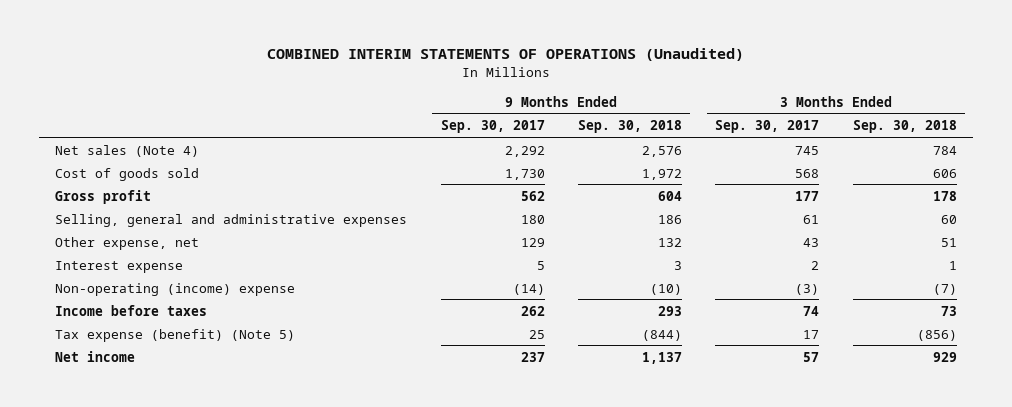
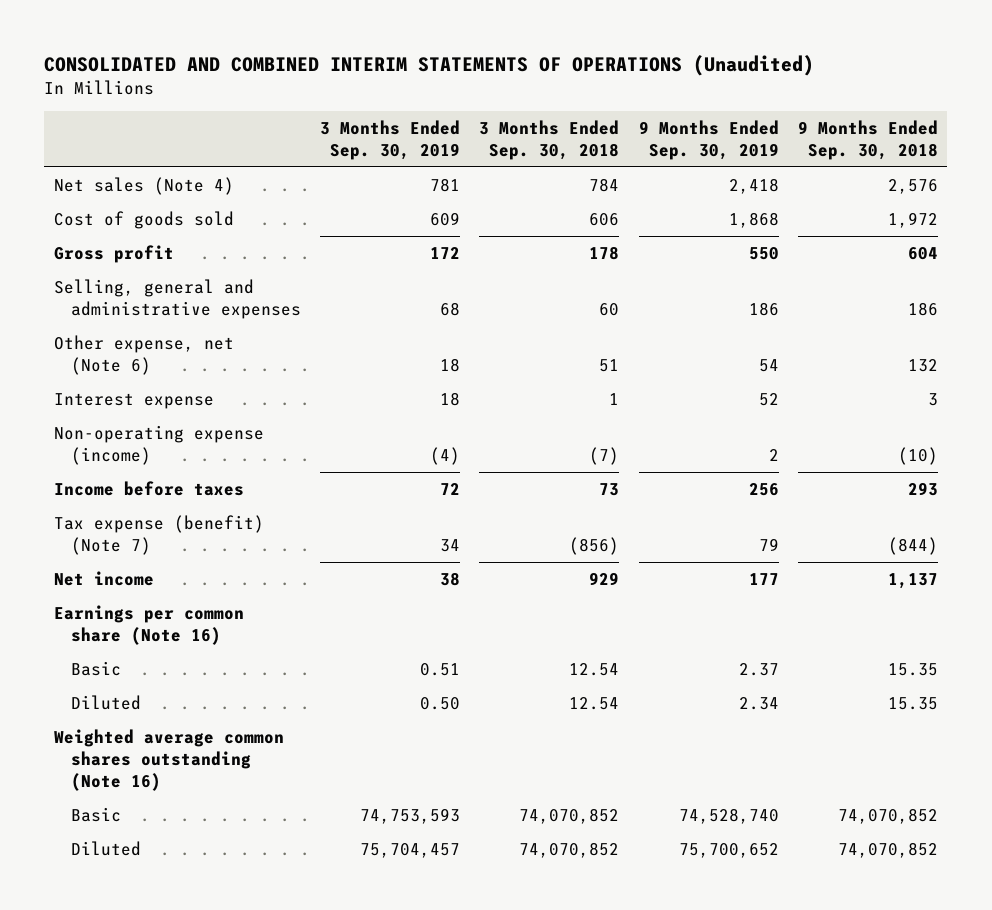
[266,48,744,62] COMBINED INTERIM STATEMENTS OF OPERATIONS (Unaudited) -> [44,54,815,76] CONSOLIDATED AND COMBINED INTERIM STATEMENTS OF OPERATIONS (Unaudited)
[440,120,545,134] Sep. 30, 2017 -> none
[715,120,820,134] Sep. 30, 2017 -> none
none -> [319,119,460,160] 3 Months Ended Sep. 30, 2019
none -> [638,119,779,160] 9 Months Ended Sep. 30, 2019
[55,236,200,250] Other expense, net -> [53,335,234,375] Other expense, net (Note 6)
[55,282,296,296] Non-operating (income) expense -> [53,425,264,465] Non-operating expense (income)
[55,328,296,342] Tax expense (benefit) (Note 5) -> [53,515,264,555] Tax expense (benefit) (Note 7)
none -> [53,605,244,645] Earnings per common share (Note 16)
none -> [70,661,121,677] Basic
none -> [70,695,141,711] Diluted
none -> [53,729,284,791] Weighted average common shares outstanding (Note 16)
none -> [70,807,121,823] Basic
none -> [70,841,141,857] Diluted

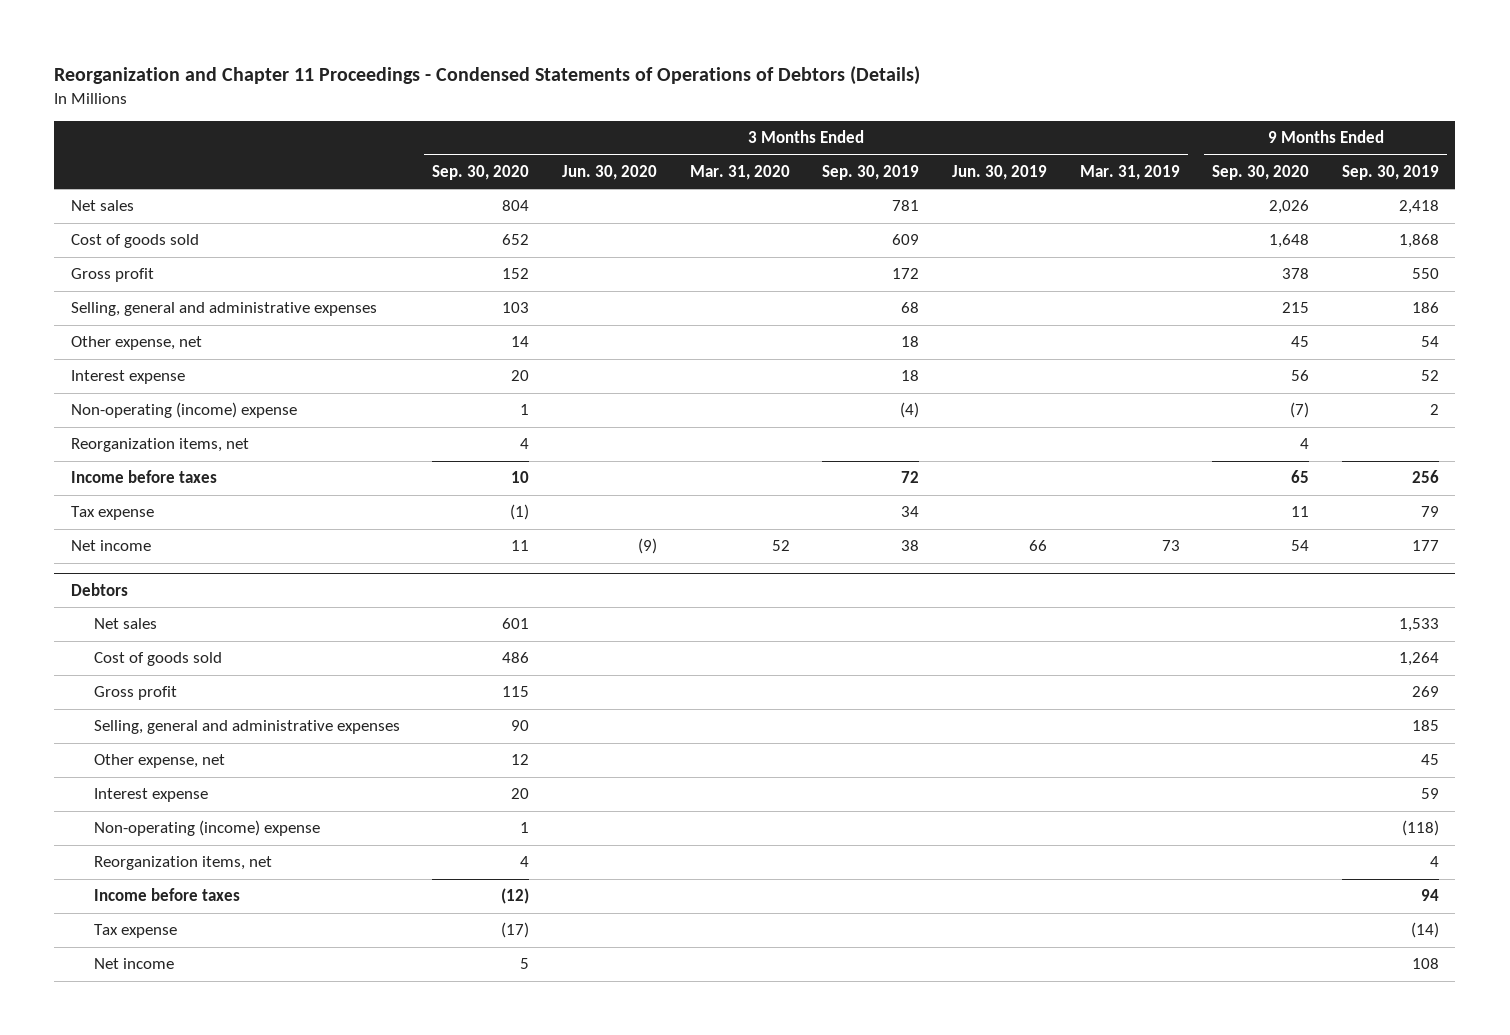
[44,54,815,76] CONSOLIDATED AND COMBINED INTERIM STATEMENTS OF OPERATIONS (Unaudited) -> [54,65,921,85] Reorganization and Chapter 11 Proceedings - Condensed Statements of Operations of Debtors (Details)
[479,119,620,160] 3 Months Ended Sep. 30, 2018 -> none
[797,119,938,160] 9 Months Ended Sep. 30, 2018 -> none
none -> [432,164,530,180] Sep. 30, 2020
none -> [562,164,658,180] Jun. 30, 2020
none -> [689,164,790,180] Mar. 31, 2020
none -> [952,164,1048,180] Jun. 30, 2019
none -> [1079,164,1180,180] Mar. 31, 2019
none -> [1212,164,1310,180] Sep. 30, 2020
[53,177,234,196] Net sales (Note 4) -> [70,200,134,212] Net sales
[53,335,234,375] Other expense, net (Note 6) -> [70,336,202,351] Other expense, net
[53,425,264,465] Non-operating expense (income) -> [70,402,297,419] Non-operating (income) expense
none -> [70,438,249,453] Reorganization items, net
[53,515,264,555] Tax expense (benefit) (Note 7) -> [70,506,154,521] Tax expense
[53,605,244,645] Earnings per common share (Note 16) -> none
[70,661,121,677] Basic -> none
[70,695,141,711] Diluted -> none
[53,729,284,791] Weighted average common shares outstanding (Note 16) -> none
[70,807,121,823] Basic -> none
[70,841,141,857] Diluted -> none
none -> [70,583,128,597] Debtors
none -> [93,618,157,630] Net sales
none -> [93,652,222,667] Cost of goods sold
none -> [93,686,177,701] Gross profit
none -> [93,720,400,735] Selling, general and administrative expenses
none -> [93,754,225,769] Other expense, net
none -> [93,788,208,803] Interest expense
none -> [93,820,320,837] Non-operating (income) expense
none -> [93,856,272,871] Reorganization items, net
none -> [93,888,240,902] Income before taxes
none -> [93,924,177,939] Tax expense
none -> [93,958,174,970] Net income

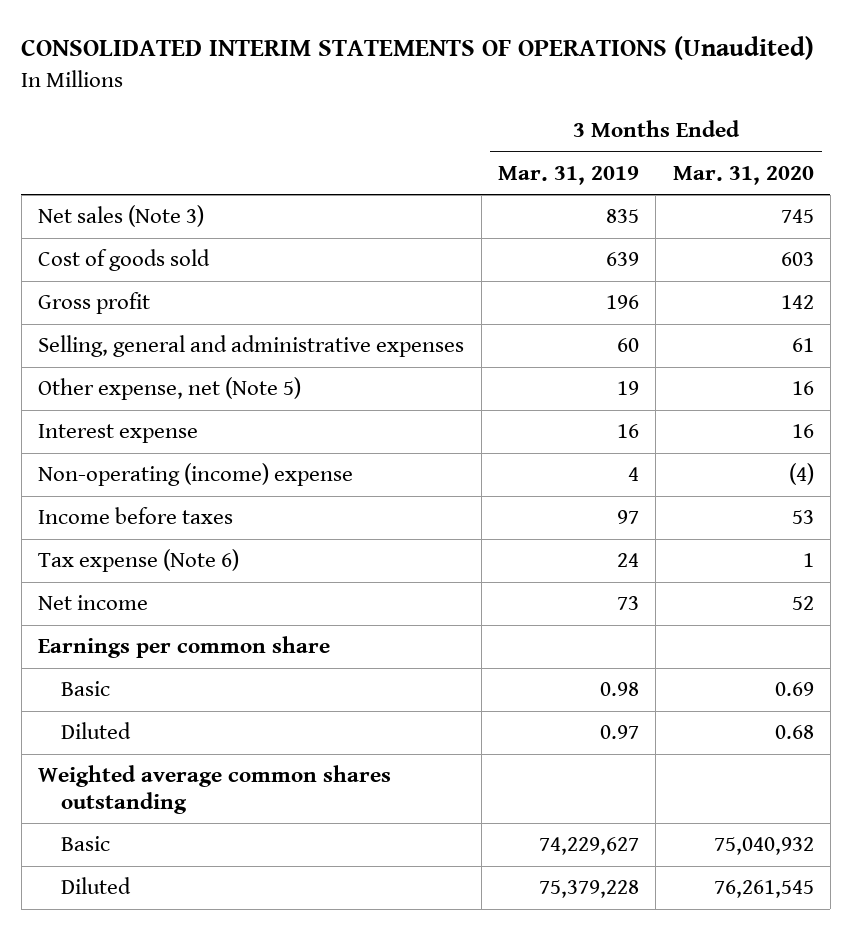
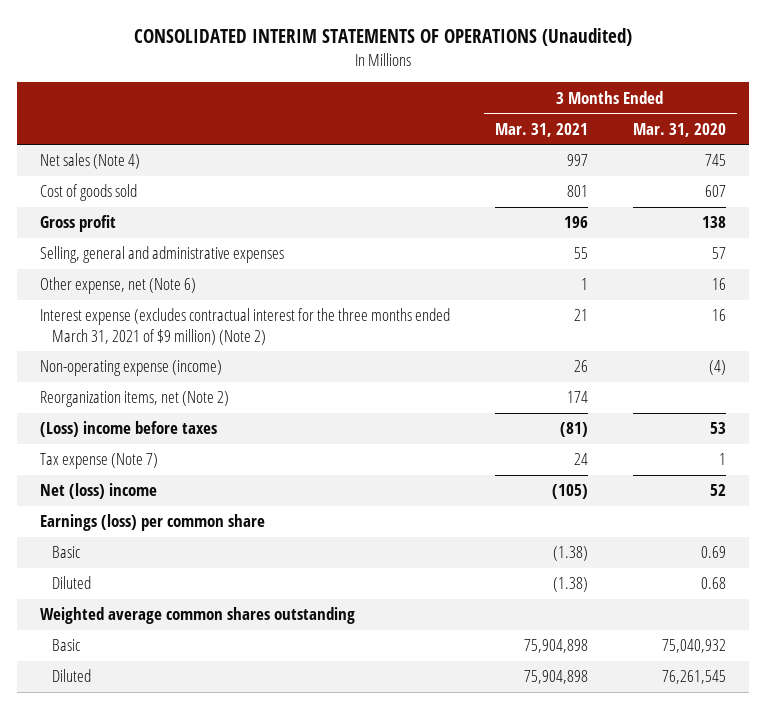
[497,166,639,186] Mar. 31, 2019 -> none
none -> [494,122,588,137] Mar. 31, 2021
[38,205,205,228] Net sales (Note 3) -> [39,153,140,170] Net sales (Note 4)
[780,252,814,267] 603 -> [705,185,727,198] 607
[780,295,814,310] 142 -> [702,216,727,229] 138
[791,338,814,353] 61 -> [712,247,727,260] 57
[38,377,302,401] Other expense, net (Note 5) -> [39,277,196,295] Other expense, net (Note 6)
[38,424,199,444] Interest expense -> [39,308,450,345] Interest expense (excludes contractual interest for the three months ended March 31, 2021 of $9 million) (Note 2)
[38,463,354,487] Non-operating (income) expense -> [39,360,222,377] Non-operating expense (income)
none -> [39,391,229,408] Reorganization items, net (Note 2)
[38,507,234,525] Income before taxes -> [39,421,217,438] (Loss) income before taxes
[38,549,240,573] Tax expense (Note 6) -> [39,453,158,470] Tax expense (Note 7)
[38,595,149,611] Net income -> [39,483,157,500] Net (loss) income
[38,636,331,659] Earnings per common share -> [39,514,265,532] Earnings (loss) per common share

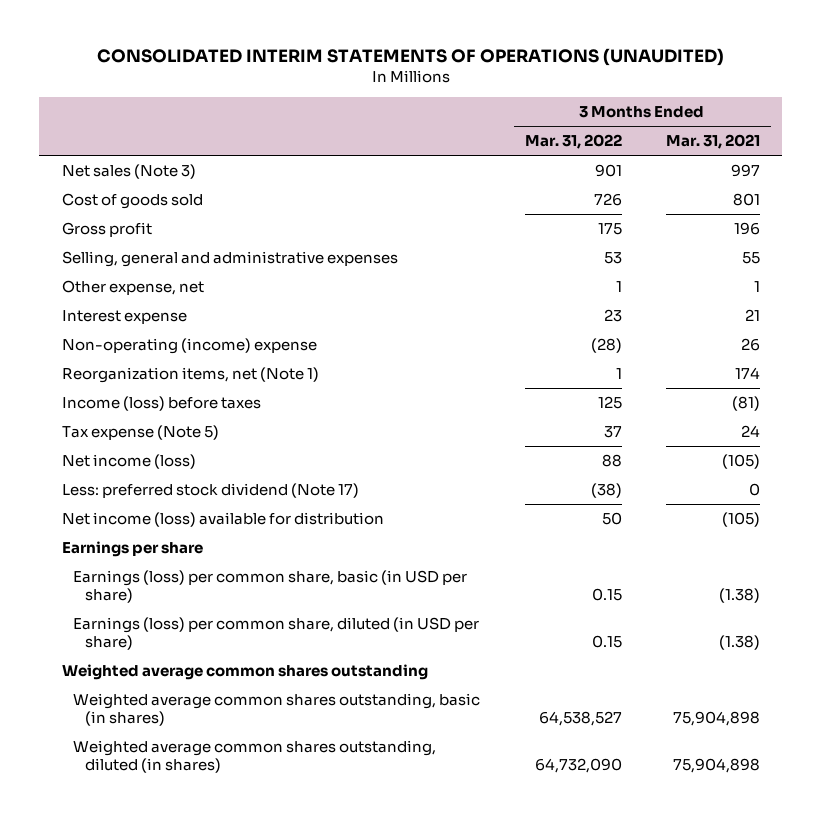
[133,28,632,47] CONSOLIDATED INTERIM STATEMENTS OF OPERATIONS (Unaudited) -> [96,48,724,67] CONSOLIDATED INTERIM STATEMENTS OF OPERATIONS (UNAUDITED)
[633,122,727,137] Mar. 31, 2020 -> none
none -> [524,134,622,150] Mar. 31, 2022
[39,153,140,170] Net sales (Note 4) -> [61,163,196,179] Net sales (Note 3)
[39,277,196,295] Other expense, net (Note 6) -> [61,279,204,295] Other expense, net
[39,308,450,345] Interest expense (excludes contractual interest for the three months ended March 31, 2021 of $9 million) (Note 2) -> [61,309,187,324] Interest expense
[39,360,222,377] Non-operating expense (income) -> [61,337,317,354] Non-operating (income) expense
[39,391,229,408] Reorganization items, net (Note 2) -> [61,366,319,383] Reorganization items, net (Note 1)
[39,421,217,438] (Loss) income before taxes -> [61,395,261,411] Income (loss) before taxes
[39,453,158,470] Tax expense (Note 7) -> [61,424,219,440] Tax expense (Note 5)
[39,483,157,500] Net (loss) income -> [61,453,196,469] Net income (loss)
none -> [61,482,359,498] Less: preferred stock dividend (Note 17)
none -> [61,511,384,527] Net income (loss) available for distribution
[39,514,265,532] Earnings (loss) per common share -> [61,540,203,557] Earnings per share
[52,546,81,559] Basic -> [73,569,468,604] Earnings (loss) per common share, basic (in USD per share)
[52,576,92,590] Diluted -> [73,616,480,651] Earnings (loss) per common share, diluted (in USD per share)
[52,639,81,652] Basic -> [73,692,481,727] Weighted average common shares outstanding, basic (in shares)
[52,669,92,683] Diluted -> [73,739,437,774] Weighted average common shares outstanding, diluted (in shares)

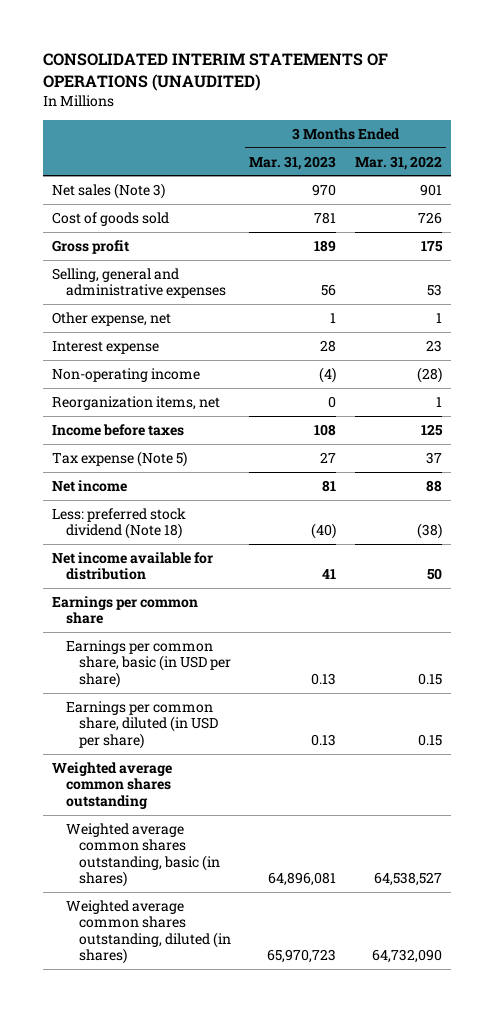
[666,134,761,150] Mar. 31, 2021 -> none
none -> [249,155,337,170] Mar. 31, 2023
[61,337,317,354] Non-operating (income) expense -> [52,367,201,382] Non-operating income
[61,366,319,383] Reorganization items, net (Note 1) -> [52,395,221,410] Reorganization items, net
[61,395,261,411] Income (loss) before taxes -> [52,423,185,436] Income before taxes
[61,453,196,469] Net income (loss) -> [52,479,128,492] Net income
[61,482,359,498] Less: preferred stock dividend (Note 17) -> [52,507,187,540] Less: preferred stock dividend (Note 18)
[61,511,384,527] Net income (loss) available for distribution -> [52,551,214,581] Net income available for distribution
[61,540,203,557] Earnings per share -> [52,595,199,625] Earnings per common share
[73,569,468,604] Earnings (loss) per common share, basic (in USD per share) -> [65,639,231,688] Earnings per common share, basic (in USD per share)
[73,616,480,651] Earnings (loss) per common share, diluted (in USD per share) -> [65,700,218,749] Earnings per common share, diluted (in USD per share)

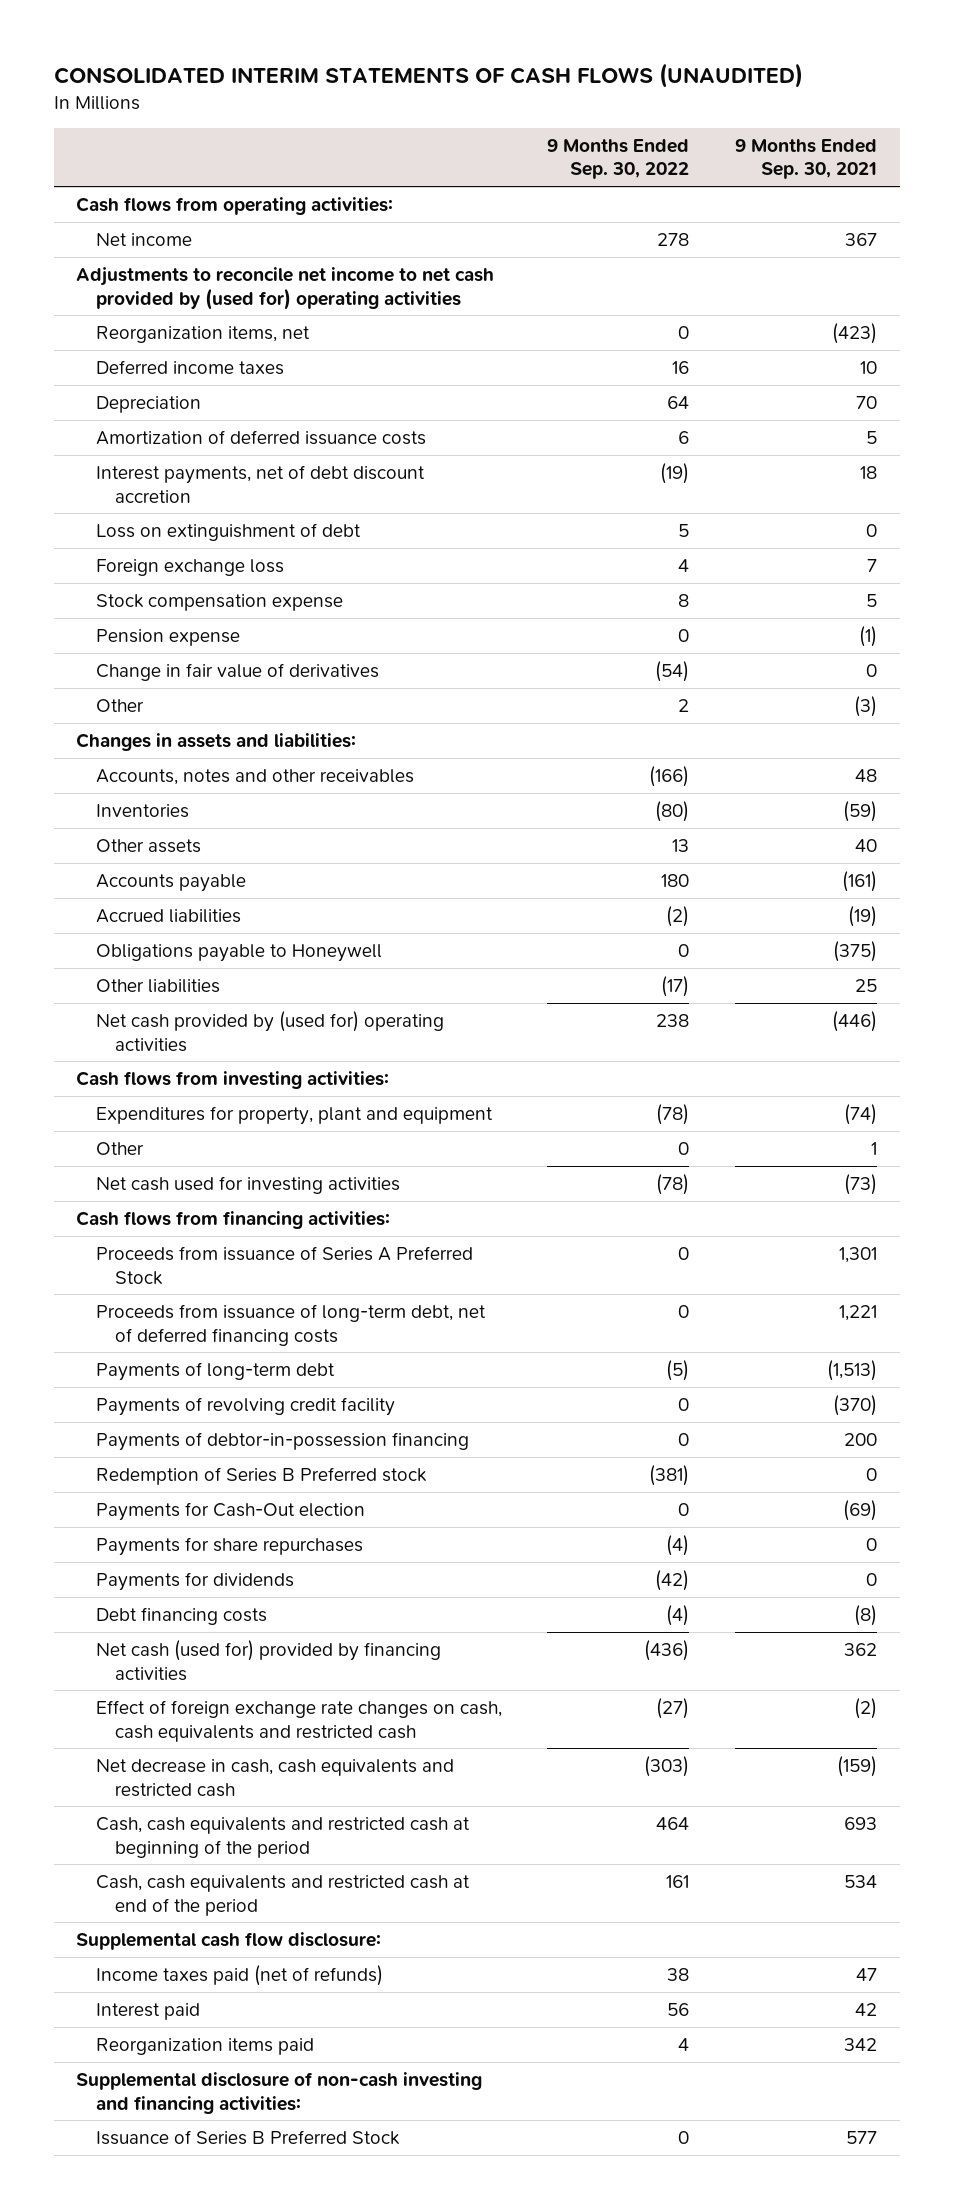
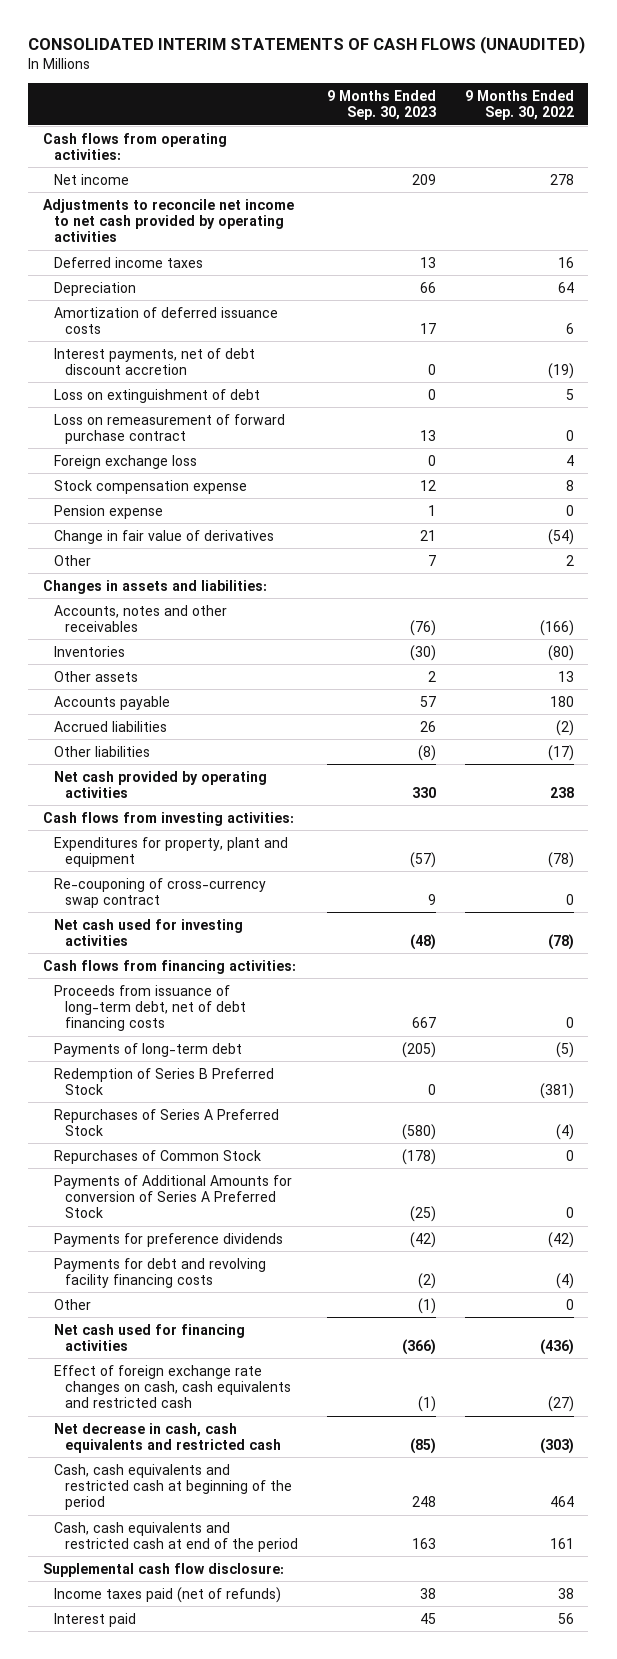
[735,138,878,180] 9 Months Ended Sep. 30, 2021 -> none
none -> [326,90,436,121] 9 Months Ended Sep. 30, 2023
[95,325,310,343] Reorganization items, net -> none
[76,266,495,310] Adjustments to reconcile net income to net cash provided by (used for) operating activities -> [42,198,294,243] Adjustments to reconcile net income to net cash provided by operating activities
none -> [53,413,285,444] Loss on remeasurement of forward purchase contract
[95,943,382,962] Obligations payable to Honeywell -> none
[95,1010,444,1052] Net cash provided by (used for) operating activities -> [53,770,267,798] Net cash provided by operating activities
none -> [53,877,266,908] Re-couponing of cross-currency swap contract
[95,1245,473,1285] Proceeds from issuance of Series A Preferred Stock -> none
[95,1303,486,1346] Proceeds from issuance of long-term debt, net of deferred financing costs -> [53,984,246,1032] Proceeds from issuance of long-term debt, net of debt financing costs
[95,1396,395,1416] Payments of revolving credit facility -> none
[95,1431,469,1451] Payments of debtor-in-possession financing -> none
[95,1501,365,1521] Payments for Cash-Out election -> none
[95,1536,363,1556] Payments for share repurchases -> none
[95,1466,427,1485] Redemption of Series B Preferred stock -> [53,1067,274,1095] Redemption of Series B Preferred Stock
none -> [53,1108,279,1136] Repurchases of Series A Preferred Stock
none -> [53,1149,261,1164] Repurchases of Common Stock
none -> [53,1174,292,1219] Payments of Additional Amounts for conversion of Series A Preferred Stock
[95,1571,294,1591] Payments for dividends -> [53,1232,283,1247] Payments for preference dividends
[95,1606,267,1625] Debt financing costs -> [53,1257,266,1288] Payments for debt and revolving facility financing costs
[95,1141,144,1155] Other -> [53,1298,91,1310] Other
[95,1639,441,1681] Net cash (used for) provided by financing activities -> [53,1323,245,1351] Net cash used for financing activities
[95,2037,314,2055] Reorganization items paid -> none
[76,2071,483,2114] Supplemental disclosure of non-cash investing and financing activities: -> none
[95,2129,400,2145] Issuance of Series B Preferred Stock -> none

